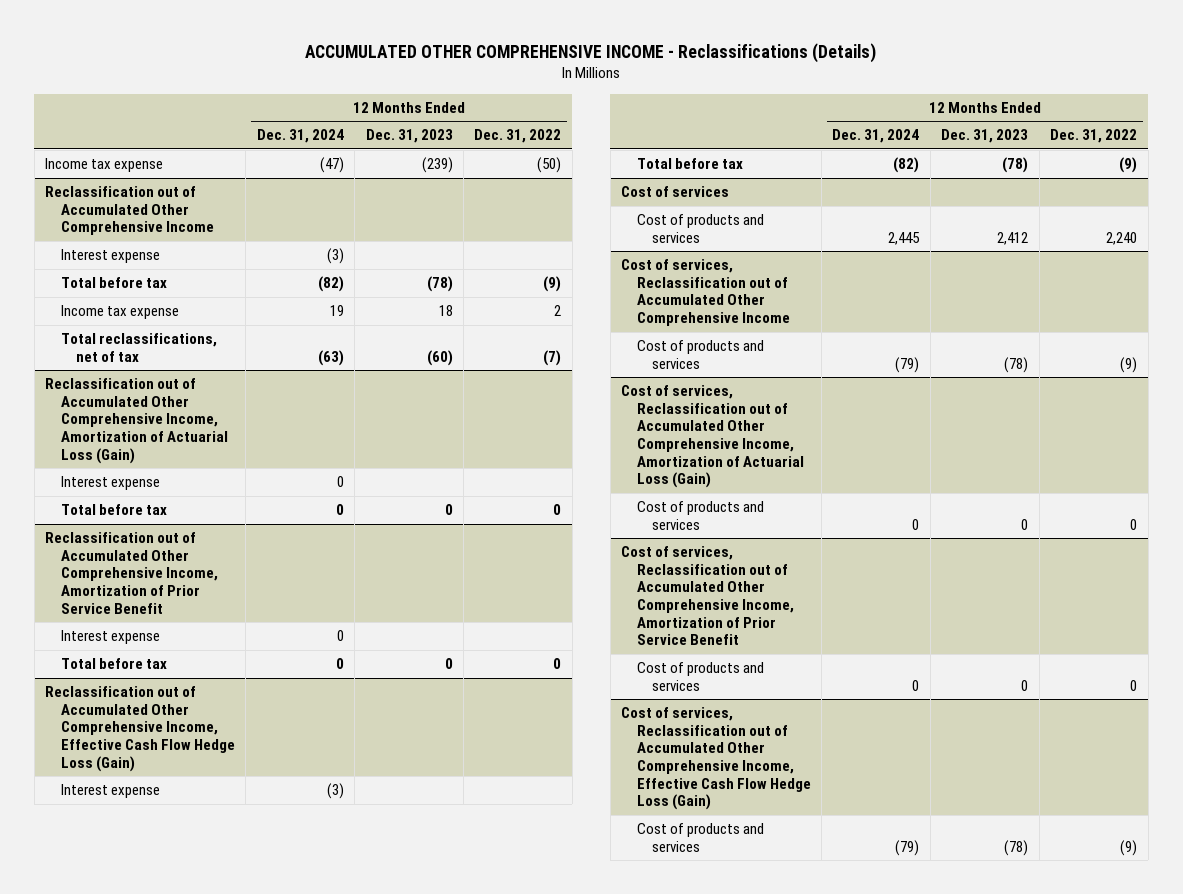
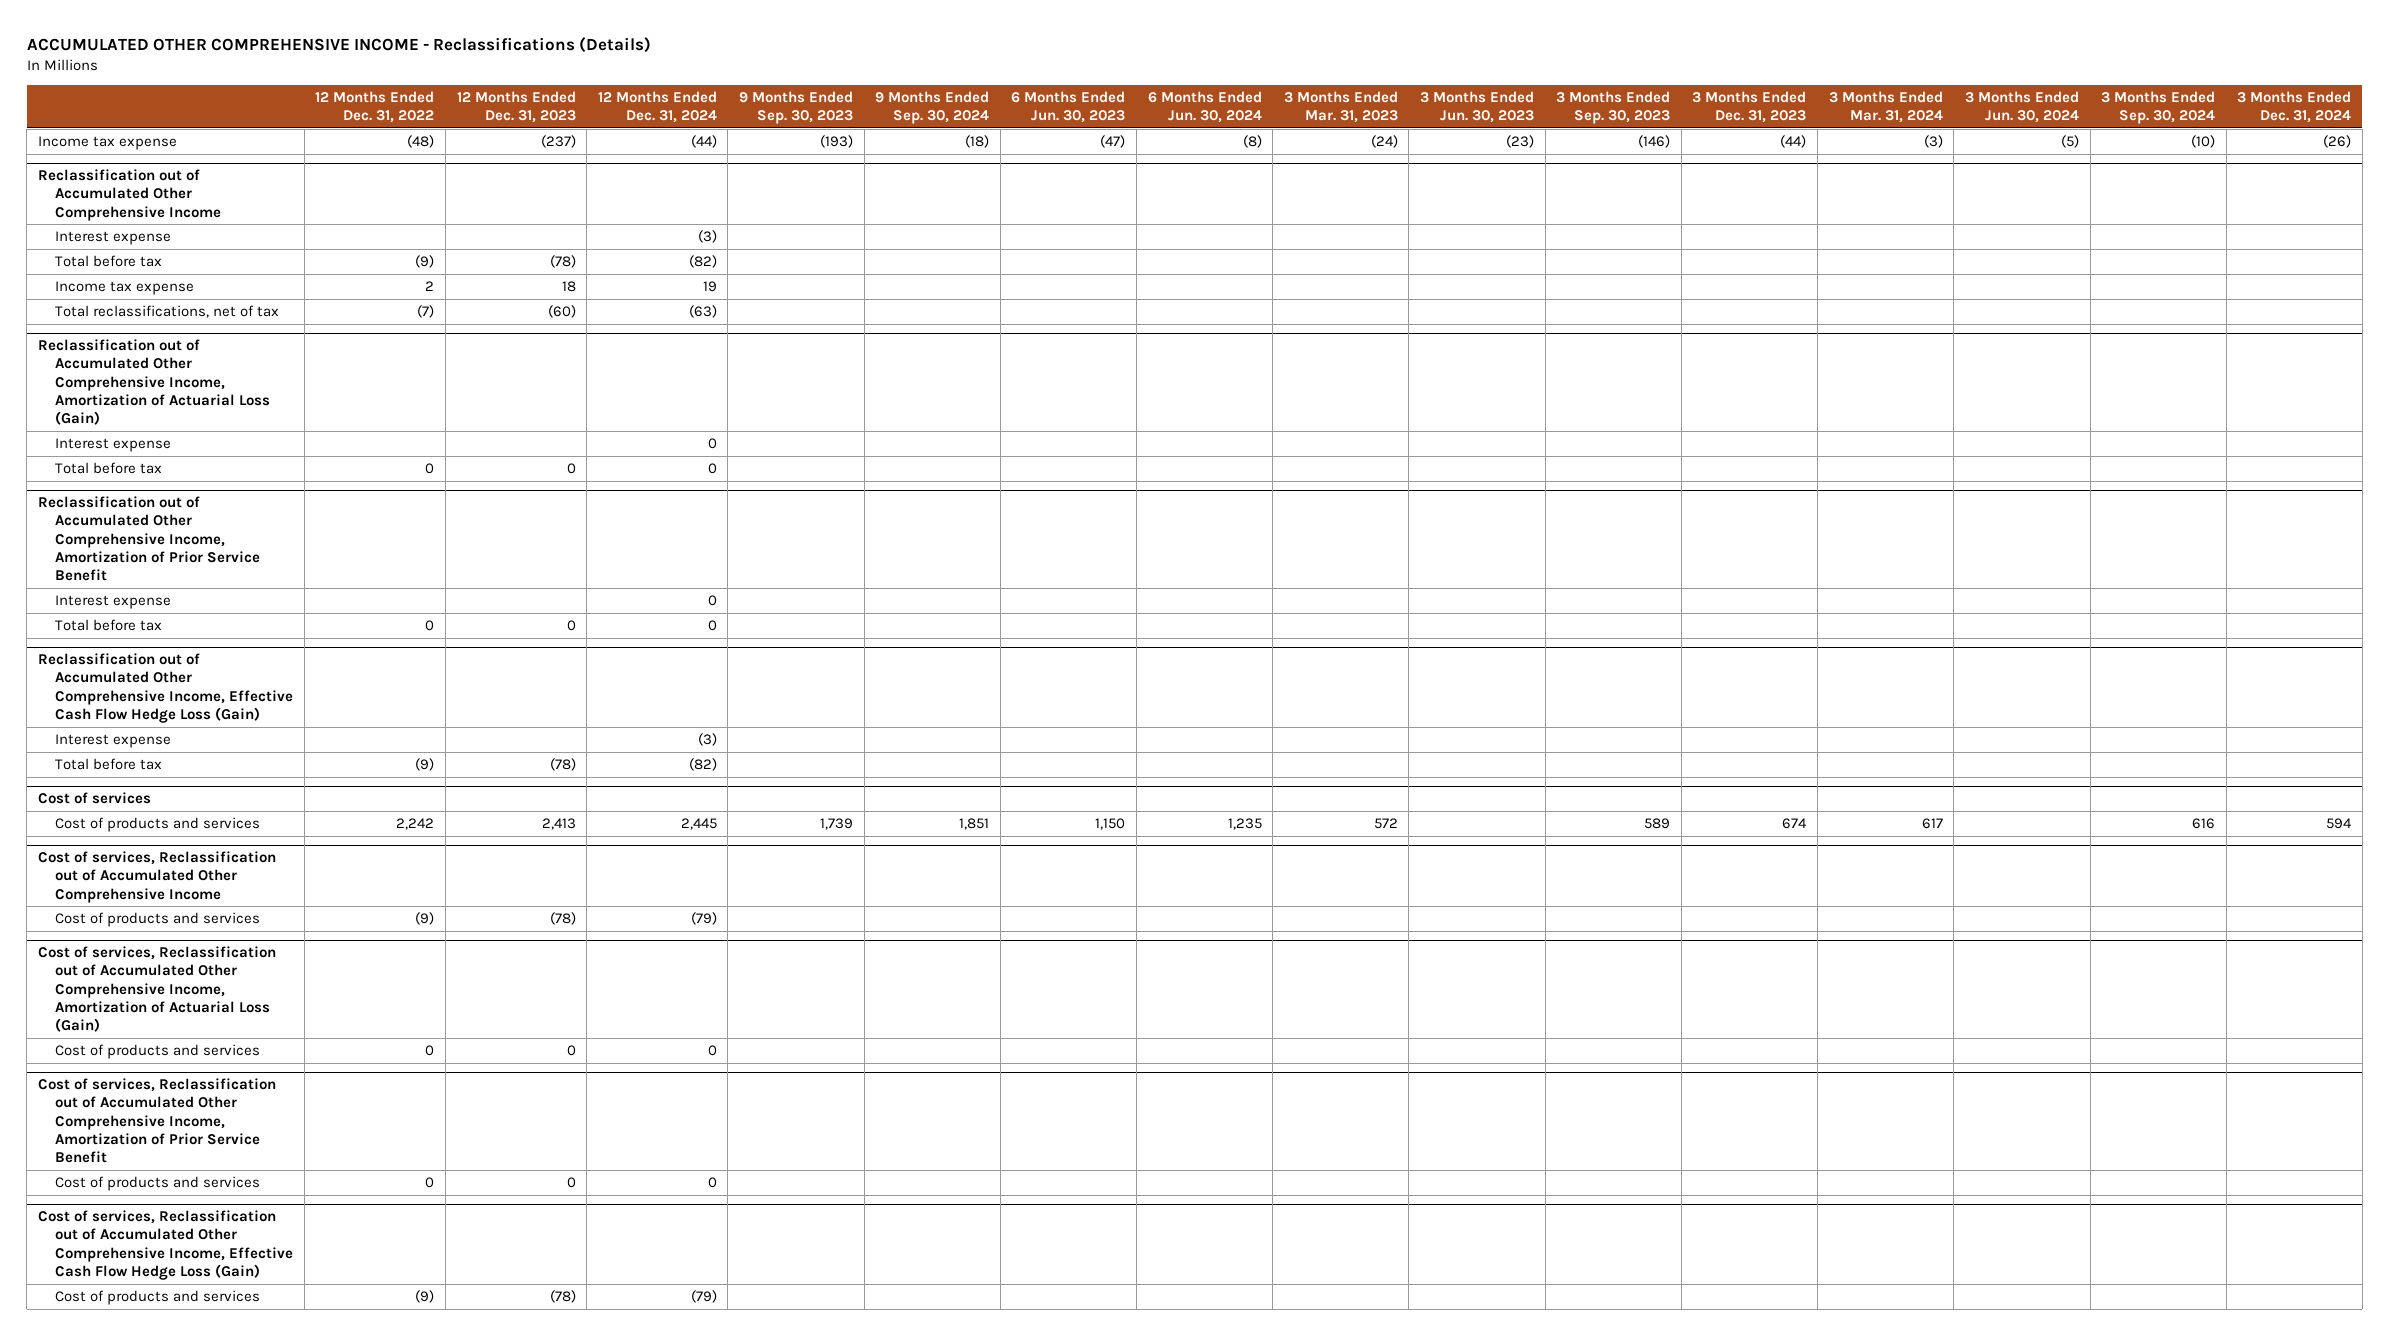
none -> [739,90,854,124] 9 Months Ended Sep. 30, 2023
none -> [875,90,990,124] 9 Months Ended Sep. 30, 2024
none -> [1011,90,1126,123] 6 Months Ended Jun. 30, 2023
none -> [1147,90,1262,123] 6 Months Ended Jun. 30, 2024
none -> [1283,90,1398,123] 3 Months Ended Mar. 31, 2023
none -> [1420,90,1535,123] 3 Months Ended Jun. 30, 2023
none -> [1556,90,1671,124] 3 Months Ended Sep. 30, 2023
none -> [1692,90,1807,123] 3 Months Ended Dec. 31, 2023
none -> [1828,90,1943,123] 3 Months Ended Mar. 31, 2024
none -> [1964,90,2079,123] 3 Months Ended Jun. 30, 2024
none -> [2101,90,2216,124] 3 Months Ended Sep. 30, 2024
none -> [2237,90,2352,123] 3 Months Ended Dec. 31, 2024
[319,157,344,174] (47) -> [690,134,717,148] (44)
[421,157,453,174] (239) -> [540,134,576,148] (237)
[537,157,562,174] (50) -> [407,134,435,148] (48)
[997,231,1029,245] 2,412 -> [541,817,576,830] 2,413
[1106,231,1138,245] 2,240 -> [396,817,435,830] 2,242

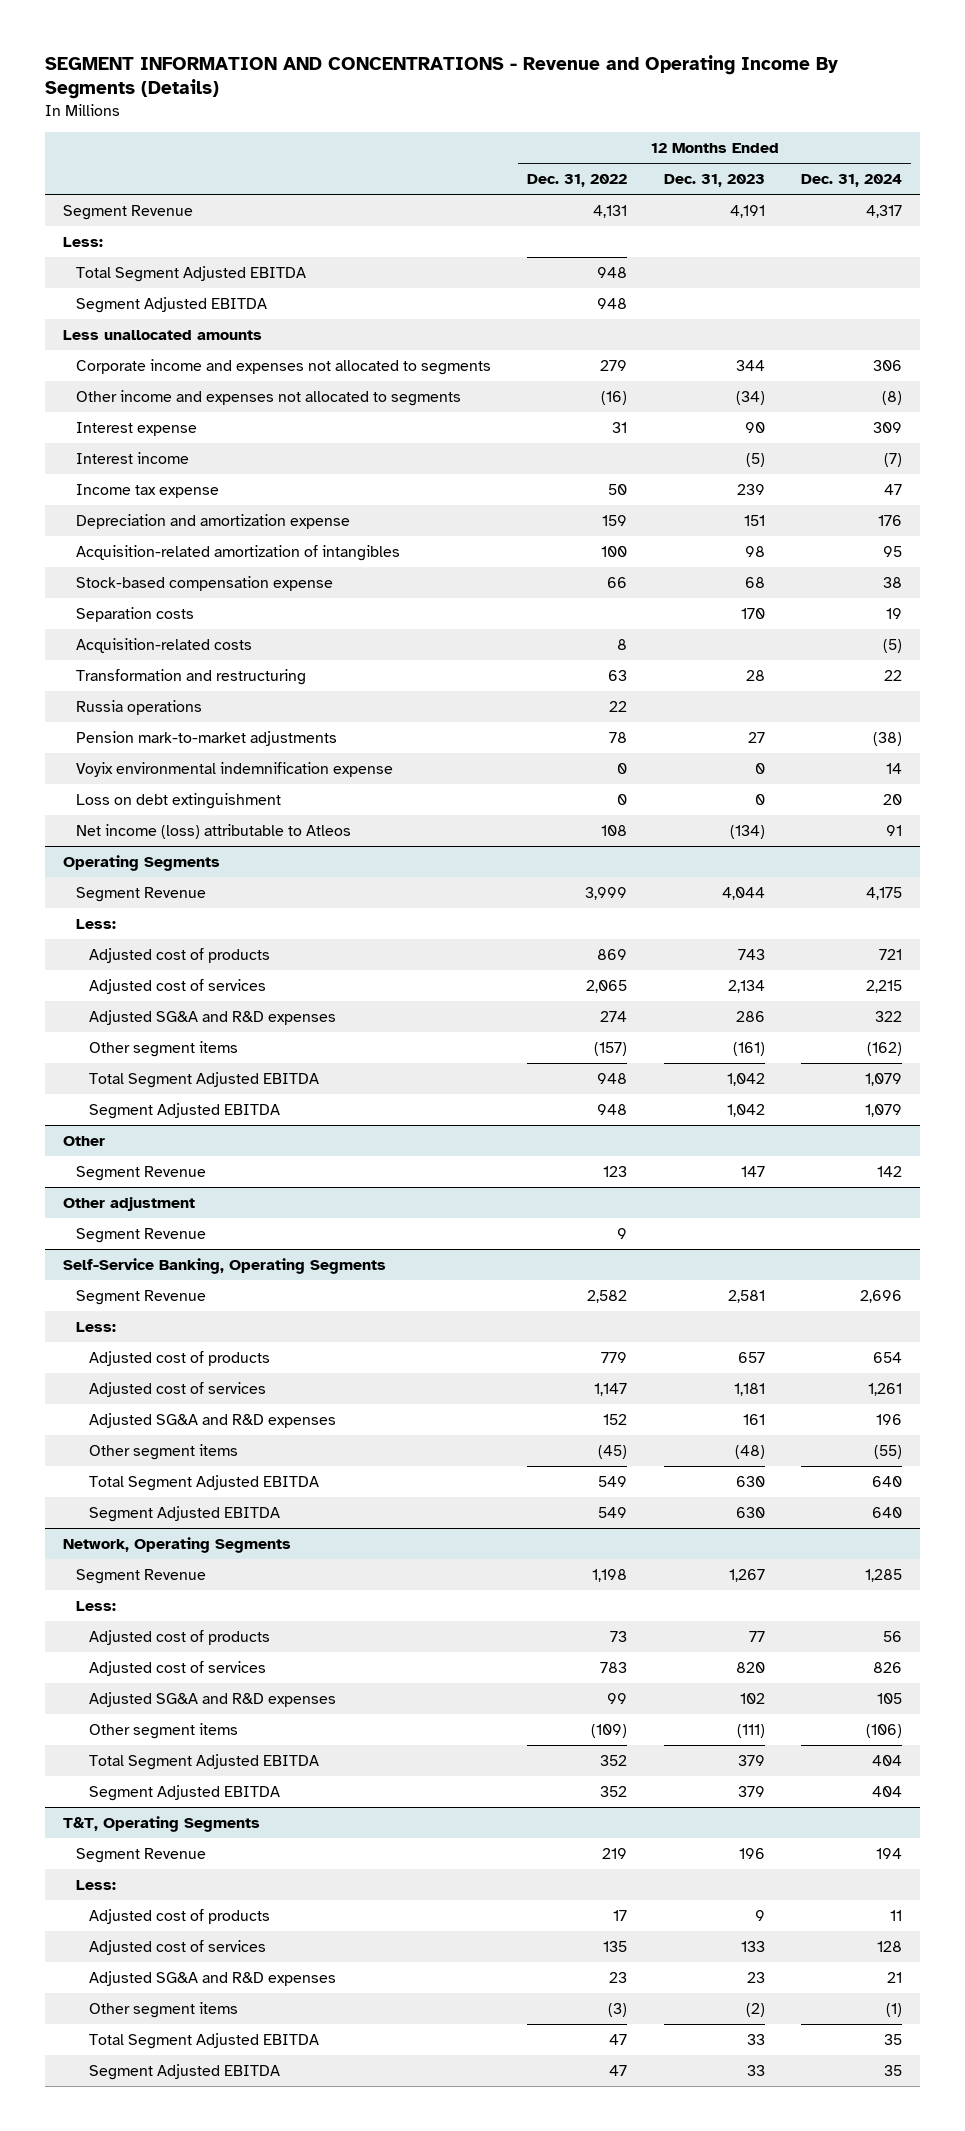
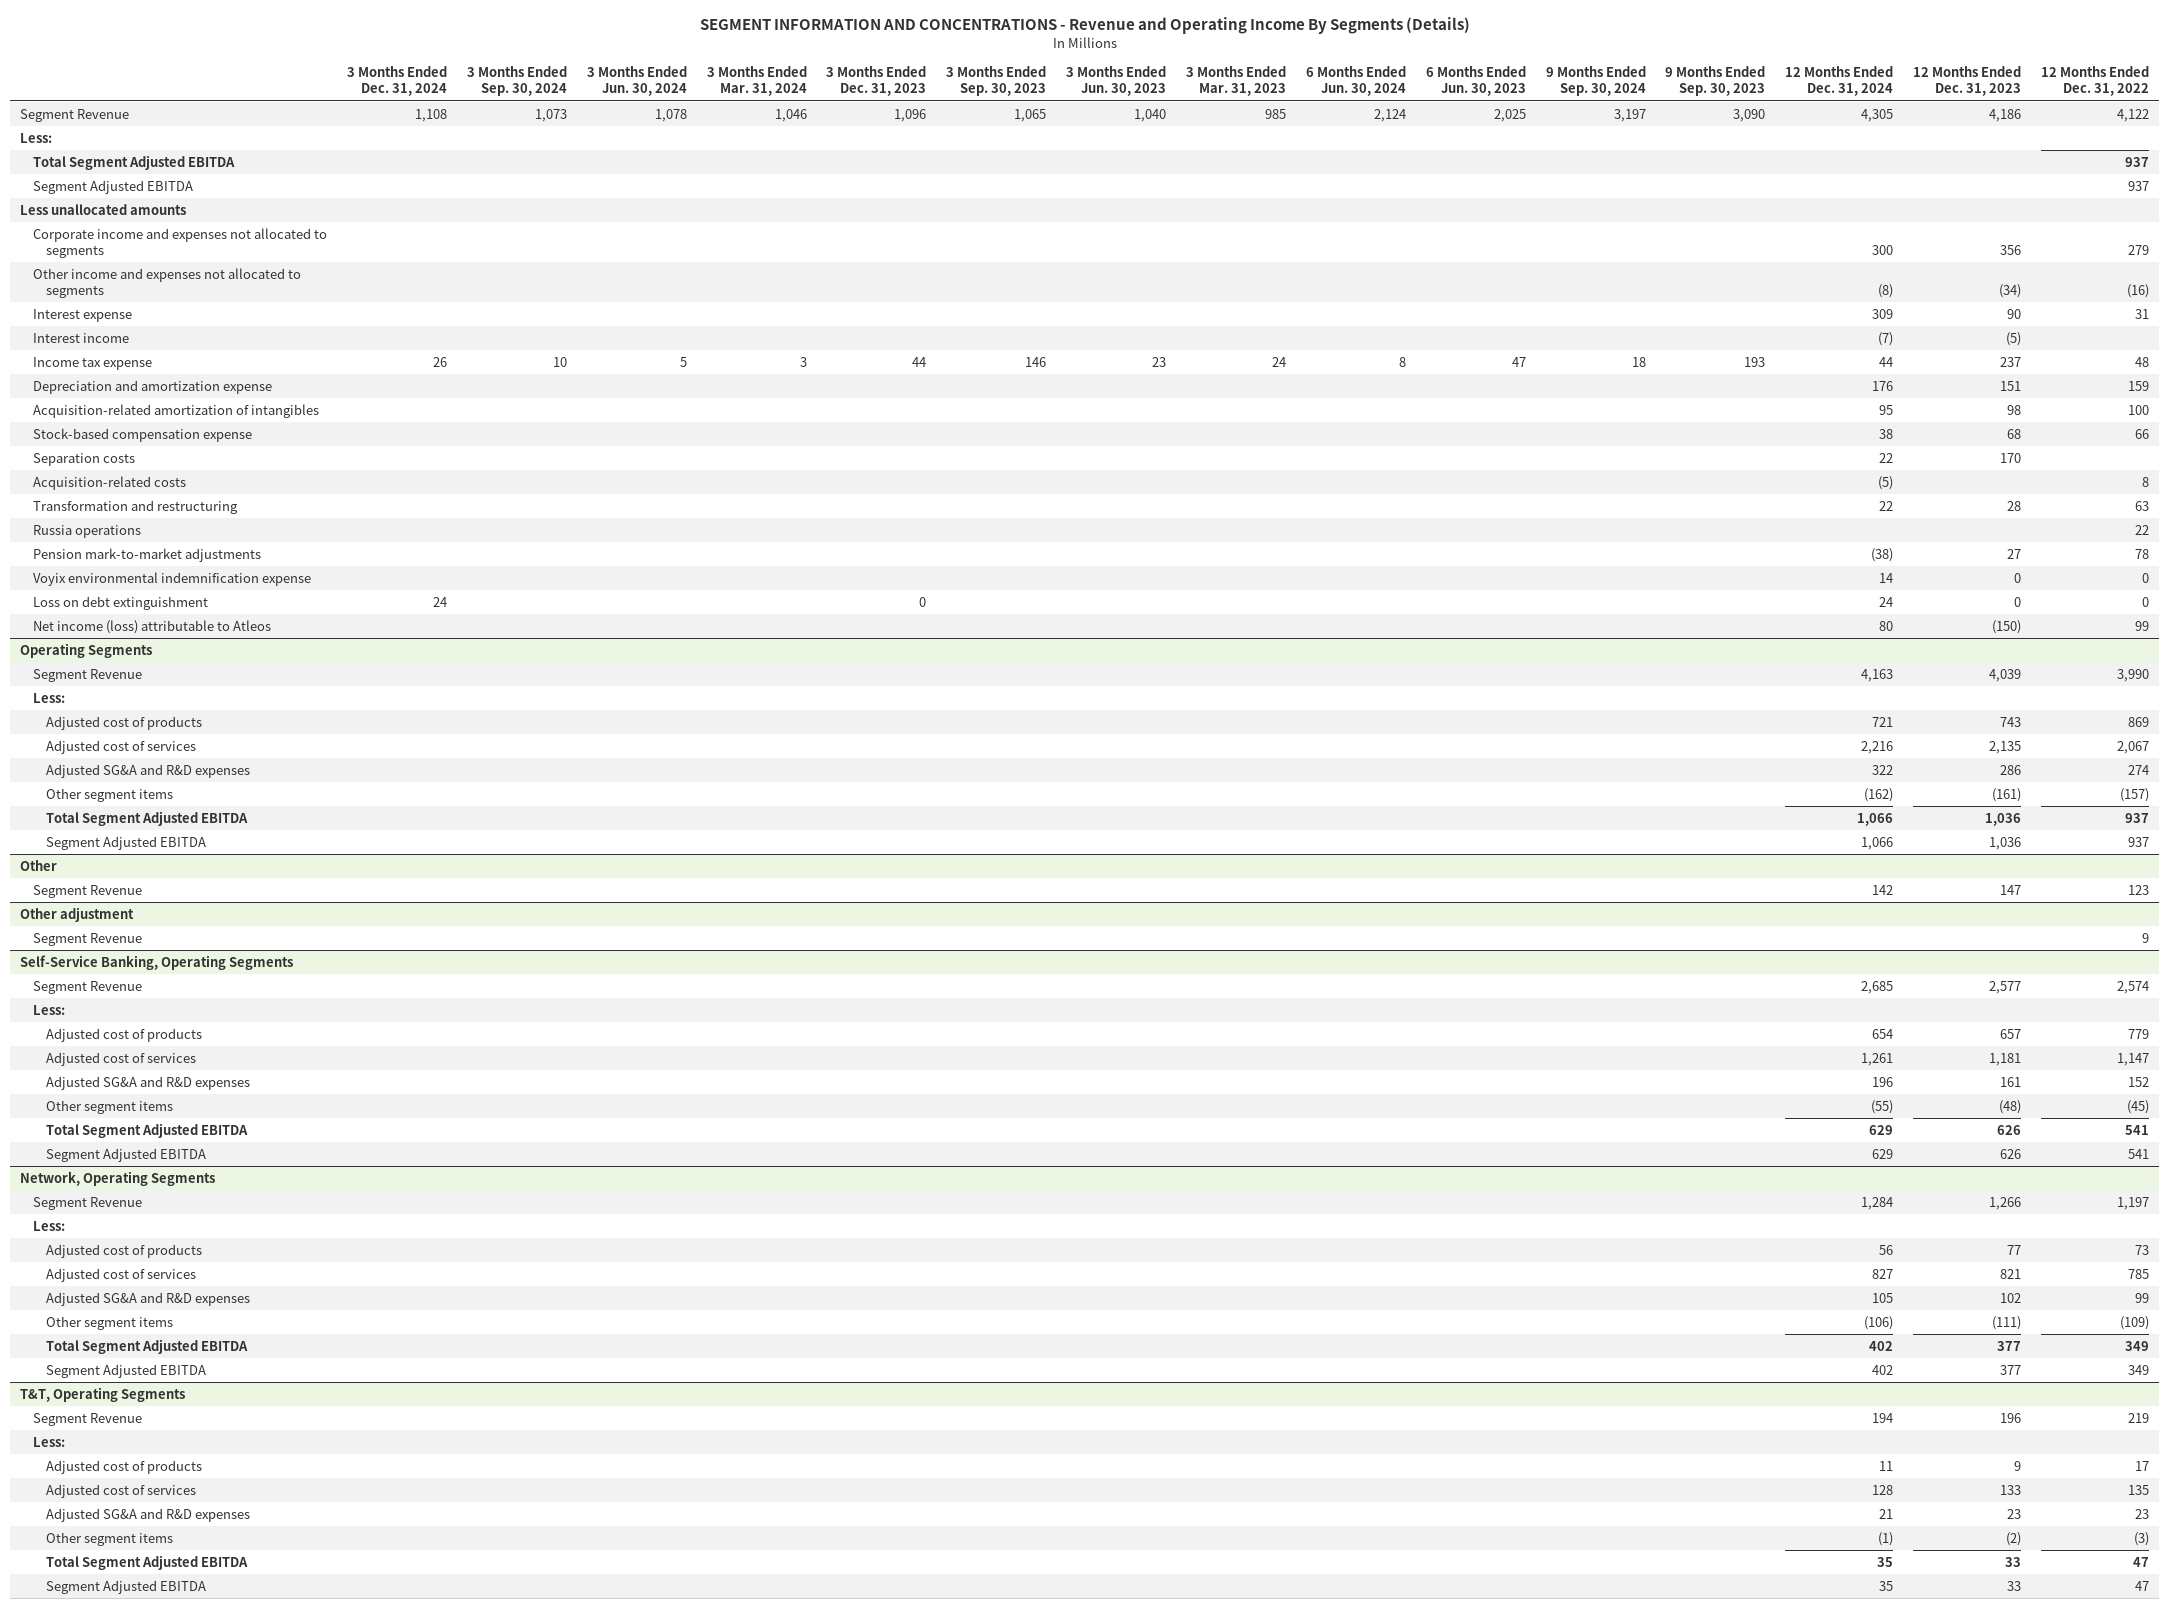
none -> [347,66,448,97] 3 Months Ended Dec. 31, 2024
none -> [466,66,567,97] 3 Months Ended Sep. 30, 2024
none -> [586,66,687,97] 3 Months Ended Jun. 30, 2024
none -> [706,66,807,97] 3 Months Ended Mar. 31, 2024
none -> [826,66,927,97] 3 Months Ended Dec. 31, 2023
none -> [946,66,1047,97] 3 Months Ended Sep. 30, 2023
none -> [1066,66,1167,97] 3 Months Ended Jun. 30, 2023
none -> [1185,66,1286,97] 3 Months Ended Mar. 31, 2023
none -> [1305,66,1406,97] 6 Months Ended Jun. 30, 2024
none -> [1425,66,1526,97] 6 Months Ended Jun. 30, 2023
none -> [1545,66,1646,97] 9 Months Ended Sep. 30, 2024
none -> [1665,66,1766,97] 9 Months Ended Sep. 30, 2023
[593,205,628,219] 4,131 -> [2116,108,2149,122] 4,122
[729,205,765,219] 4,191 -> [1989,108,2022,122] 4,186
[866,205,903,219] 4,317 -> [1861,108,1894,122] 4,305
[597,267,628,279] 948 -> [2124,156,2149,167] 937
[597,298,628,310] 948 -> [2127,180,2149,191] 937
[735,360,765,372] 344 -> [2000,244,2022,255] 356
[873,360,903,372] 306 -> [1872,244,1894,255] 300
[608,484,628,496] 50 -> [2134,356,2149,367] 48
[736,484,765,496] 239 -> [2000,356,2022,367] 237
[884,484,903,496] 47 -> [1879,356,1894,367] 44
[886,608,903,620] 19 -> [1879,452,1894,463] 22
[883,794,903,806] 20 -> [1879,596,1894,607] 24
[601,825,628,837] 108 -> [2134,620,2149,631] 99
[729,825,765,840] (134) -> [1992,619,2022,634] (150)
[886,825,903,837] 91 -> [1879,620,1894,631] 80
[585,887,628,901] 3,999 -> [2116,668,2149,682] 3,990
[721,887,765,901] 4,044 -> [1989,668,2022,682] 4,039
[866,887,903,901] 4,175 -> [1861,668,1894,682] 4,163
[586,980,628,994] 2,065 -> [2116,740,2149,754] 2,067
[727,980,765,994] 2,134 -> [1989,740,2022,754] 2,135
[866,980,903,994] 2,215 -> [1861,740,1894,754] 2,216
[597,1073,628,1085] 948 -> [2124,812,2149,823] 937
[726,1073,765,1087] 1,042 -> [1985,812,2022,826] 1,036
[865,1073,903,1087] 1,079 -> [1857,812,1894,826] 1,066
[597,1104,628,1116] 948 -> [2127,836,2149,847] 937
[726,1104,765,1118] 1,042 -> [1989,836,2022,850] 1,036
[865,1104,903,1118] 1,079 -> [1861,836,1894,850] 1,066
[587,1290,628,1304] 2,582 -> [2116,980,2149,994] 2,574
[727,1290,765,1304] 2,581 -> [1989,980,2022,994] 2,577
[860,1290,903,1304] 2,696 -> [1861,980,1894,994] 2,685
[598,1476,628,1488] 549 -> [2124,1124,2149,1135] 541
[735,1476,765,1488] 630 -> [1997,1124,2022,1135] 626
[872,1476,903,1488] 640 -> [1869,1124,1894,1135] 629
[598,1507,628,1519] 549 -> [2127,1148,2149,1159] 541
[735,1507,765,1519] 630 -> [2000,1148,2022,1159] 626
[872,1507,903,1519] 640 -> [1872,1148,1894,1159] 629
[592,1569,628,1583] 1,198 -> [2116,1196,2149,1210] 1,197
[728,1569,765,1583] 1,267 -> [1989,1196,2022,1210] 1,266
[865,1569,903,1583] 1,285 -> [1861,1196,1894,1210] 1,284
[600,1662,628,1674] 783 -> [2127,1268,2149,1279] 785
[735,1662,765,1674] 820 -> [2000,1268,2022,1279] 821
[873,1662,903,1674] 826 -> [1872,1268,1894,1279] 827
[600,1755,628,1767] 352 -> [2124,1340,2149,1351] 349
[737,1755,765,1767] 379 -> [1997,1340,2022,1351] 377
[872,1755,903,1767] 404 -> [1869,1340,1894,1351] 402
[600,1786,628,1798] 352 -> [2127,1364,2149,1375] 349
[737,1786,765,1798] 379 -> [2000,1364,2022,1375] 377
[872,1786,903,1798] 404 -> [1872,1364,1894,1375] 402

